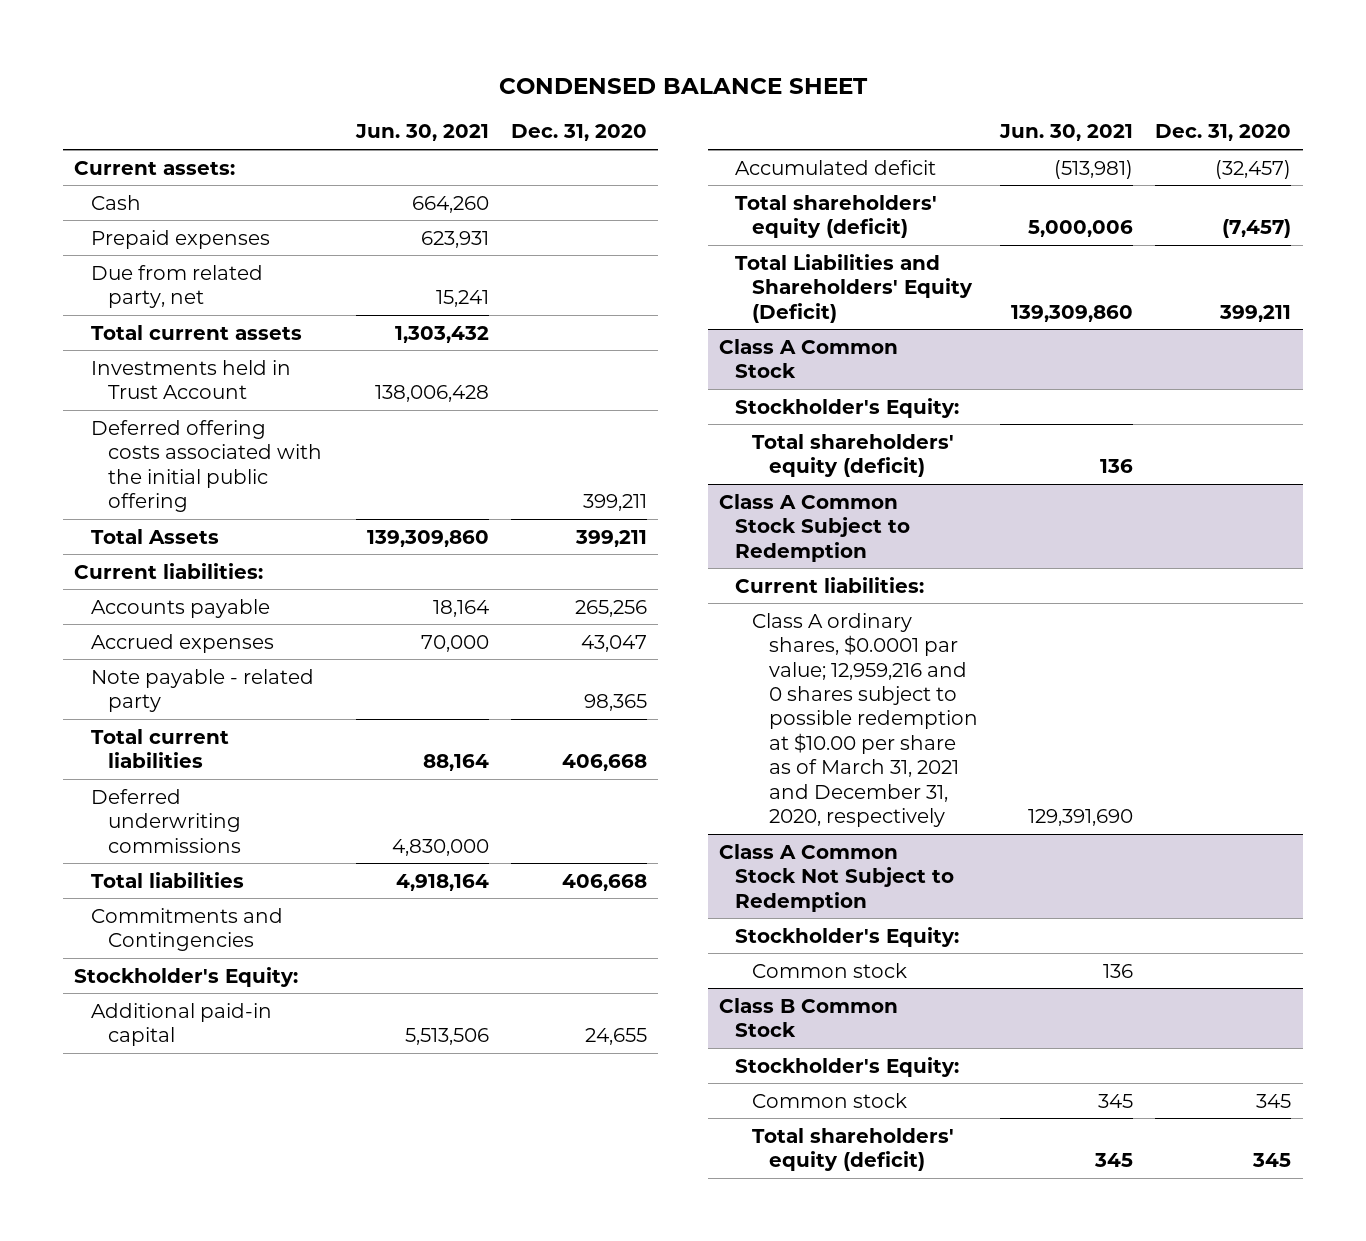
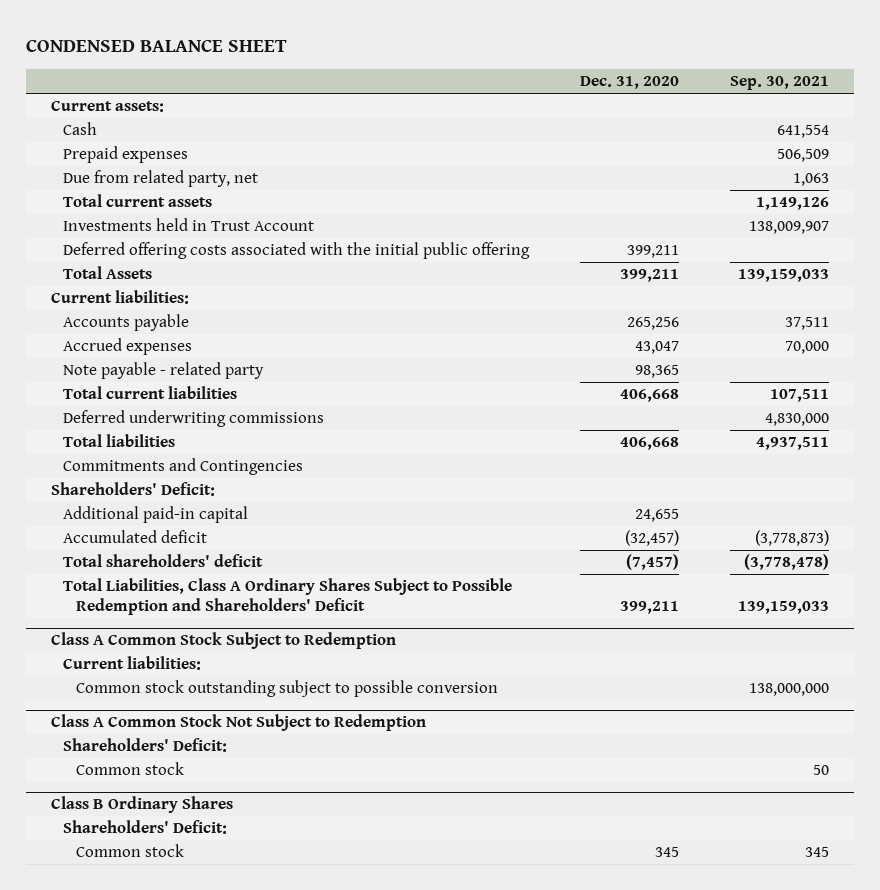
[354,124,489,142] Jun. 30, 2021 -> none
none -> [729,76,829,91] Sep. 30, 2021
[74,966,299,987] Stockholder's Equity: -> [50,482,215,497] Shareholders' Deficit:
[718,338,898,379] Class A Common Stock -> none
[735,397,960,418] Stockholder's Equity: -> none
[752,433,955,478] Total shareholders' equity (deficit) -> none
[735,194,938,239] Total shareholders' equity (deficit) -> [63,554,264,568] Total shareholders' deficit
[735,253,974,323] Total Liabilities and Shareholders' Equity (Deficit) -> [63,578,513,616] Total Liabilities, Class A Ordinary Shares Subject to Possible Redemption and Shareholders' Deficit
[752,612,978,828] Class A ordinary shares, $0.0001 par value; 12,959,216 and 0 shares subject to possible redemption at $10.00 per share as of March 31, 2021 and December 31, 2020, respectively -> [75,680,498,698] Common stock outstanding subject to possible conversion
[735,926,960,947] Stockholder's Equity: -> [63,738,228,753] Shareholders' Deficit:
[718,997,898,1038] Class B Common Stock -> [50,796,233,814] Class B Ordinary Shares
[735,1056,960,1077] Stockholder's Equity: -> [63,820,228,835] Shareholders' Deficit:
[752,1127,955,1172] Total shareholders' equity (deficit) -> none

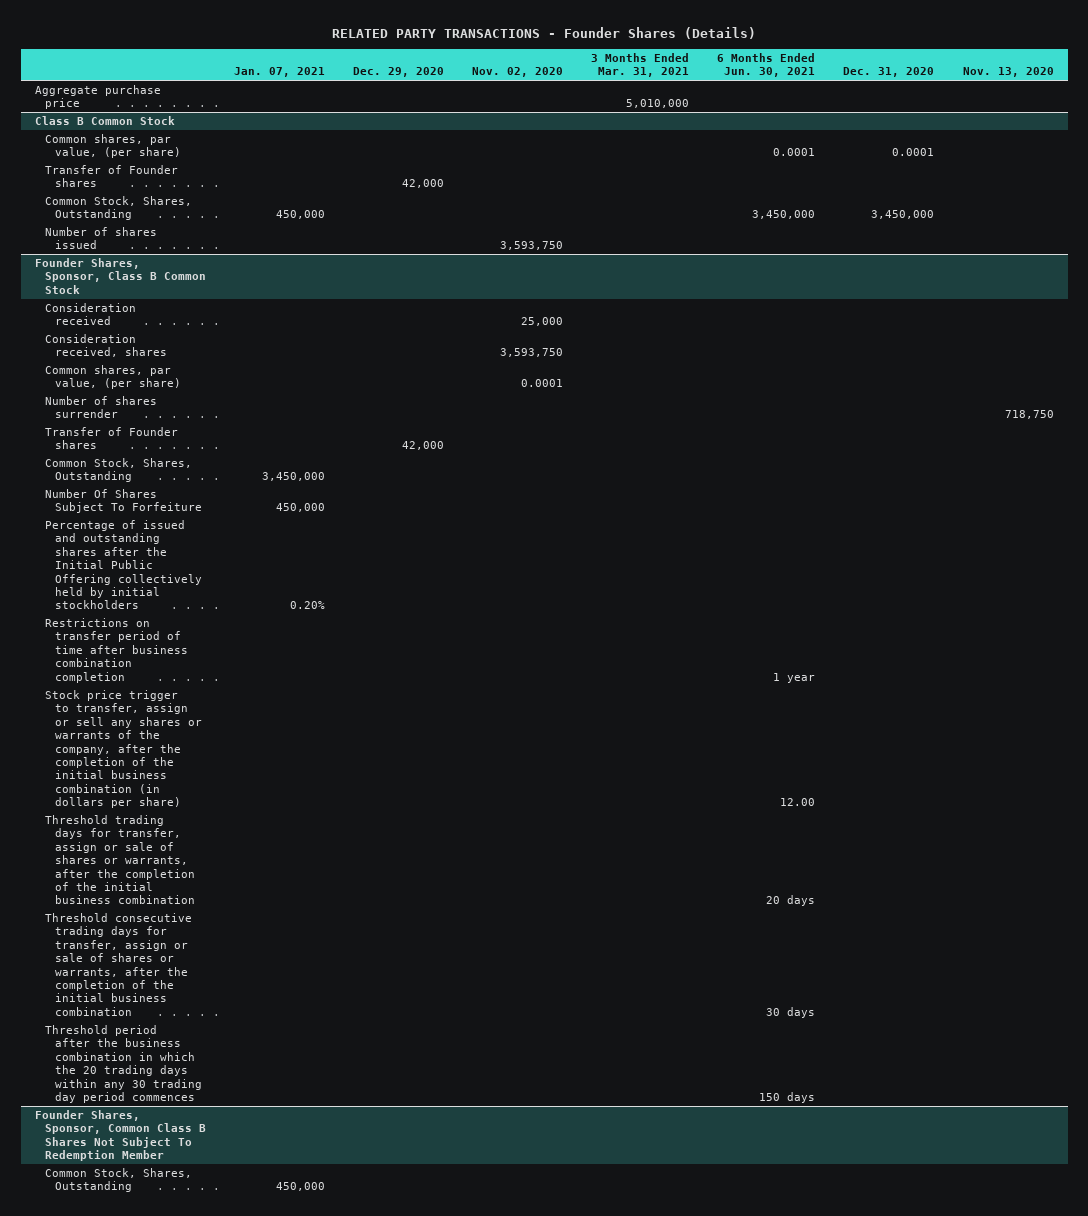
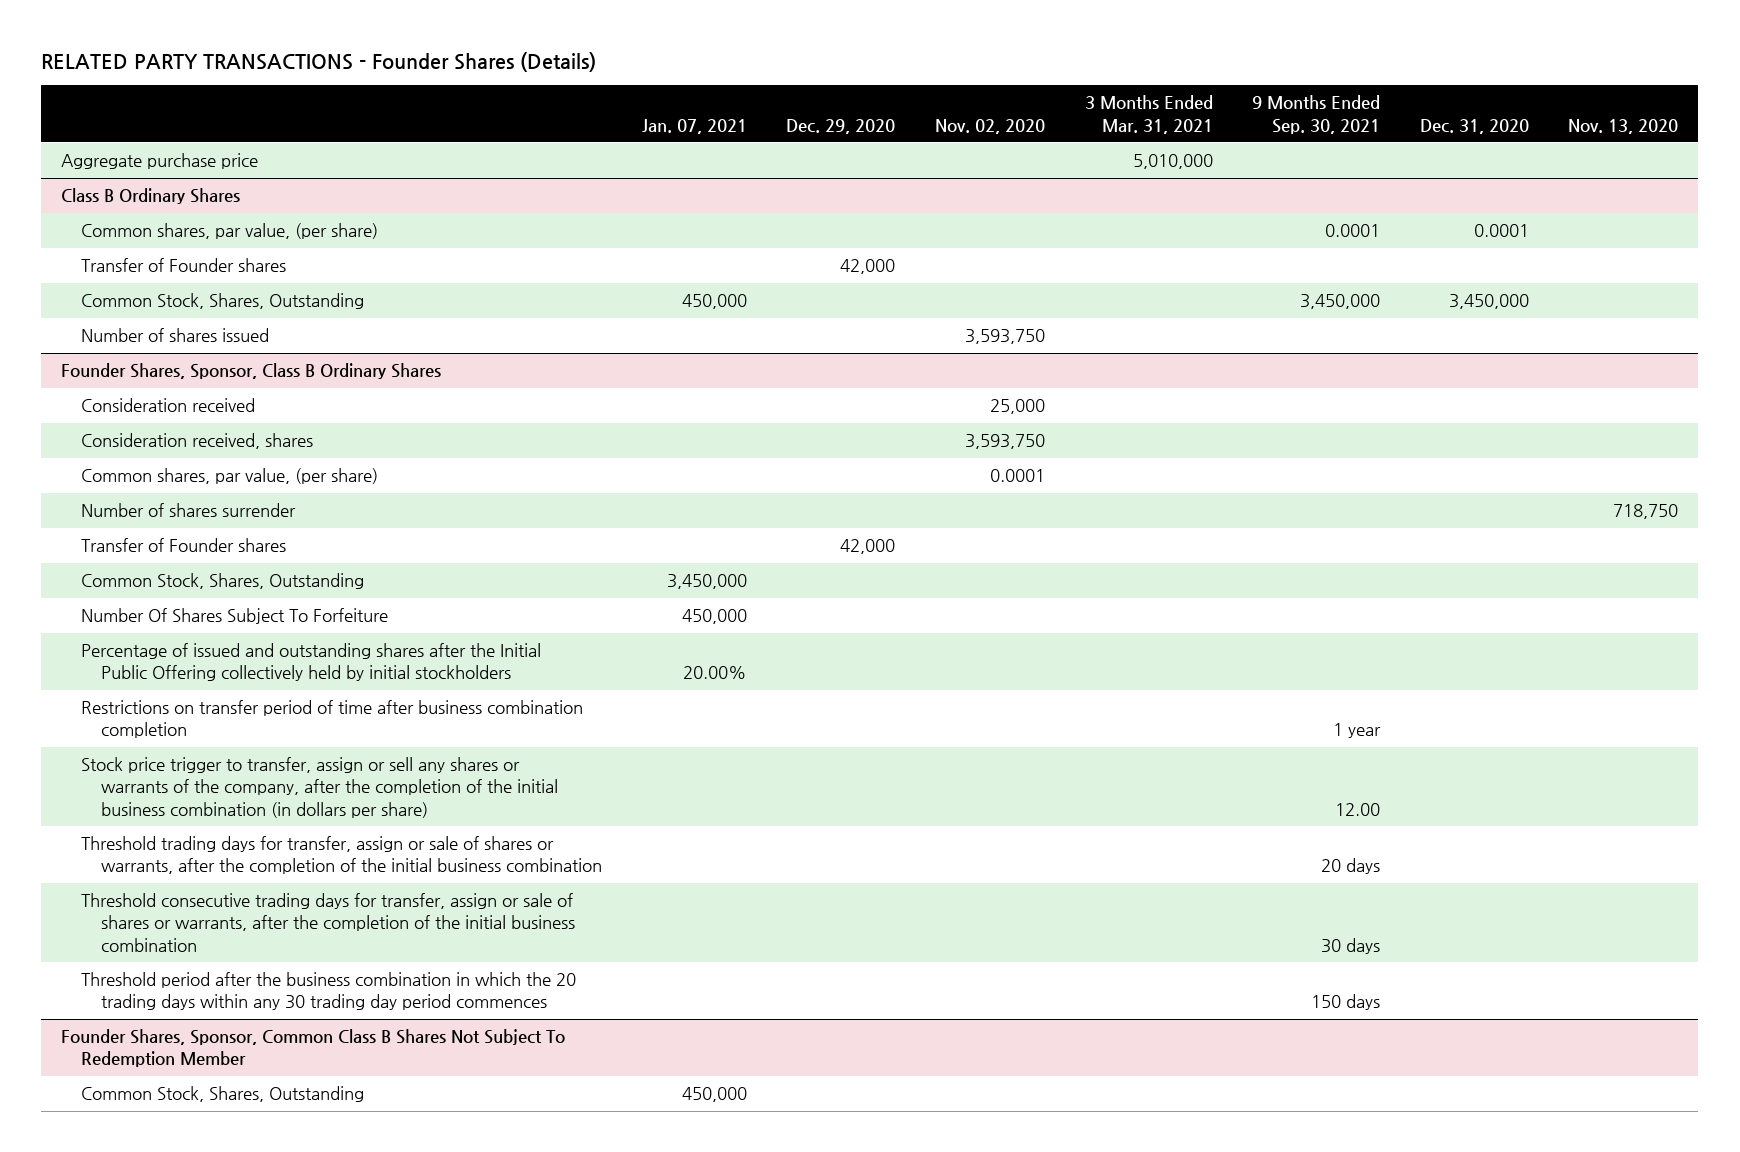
[717,52,816,78] 6 Months Ended Jun. 30, 2021 -> none
none -> [1252,95,1381,134] 9 Months Ended Sep. 30, 2021
[34,115,175,125] Class B Common Stock -> [61,188,241,205] Class B Ordinary Shares
[34,257,207,294] Founder Shares, Sponsor, Class B Common Stock -> [61,363,442,380] Founder Shares, Sponsor, Class B Ordinary Shares
[290,601,326,610] 0.20% -> [682,666,747,680] 20.00%

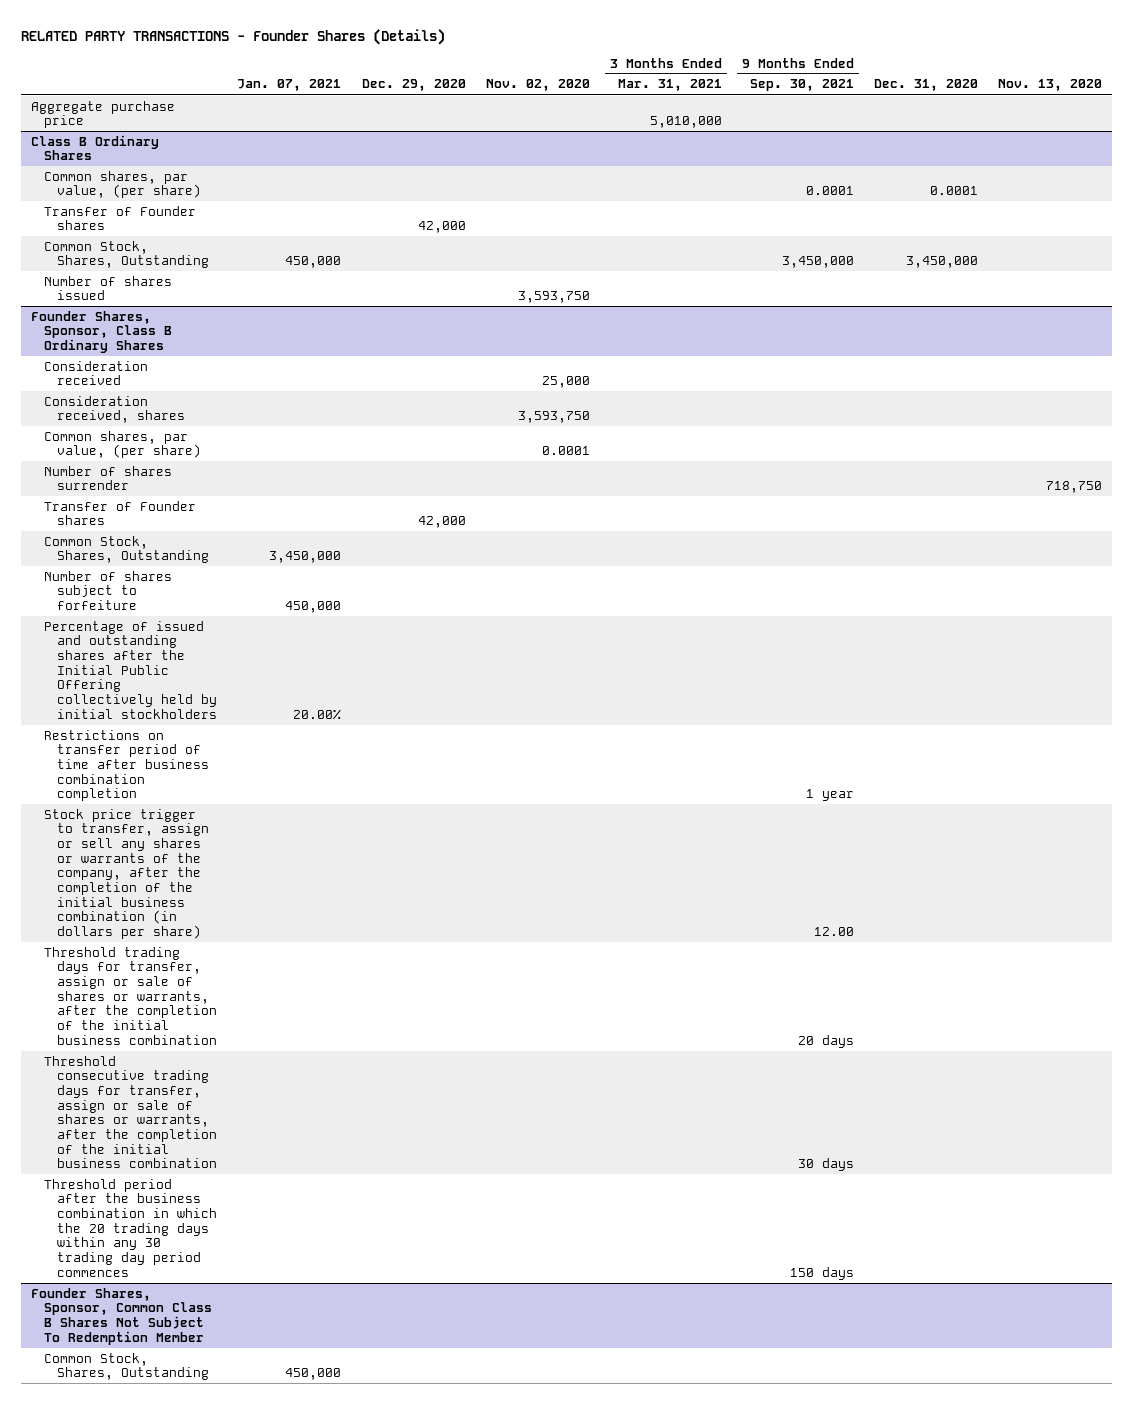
[81,608,389,625] Number Of Shares Subject To Forfeiture -> [44,570,173,611] Number of shares subject to forfeiture

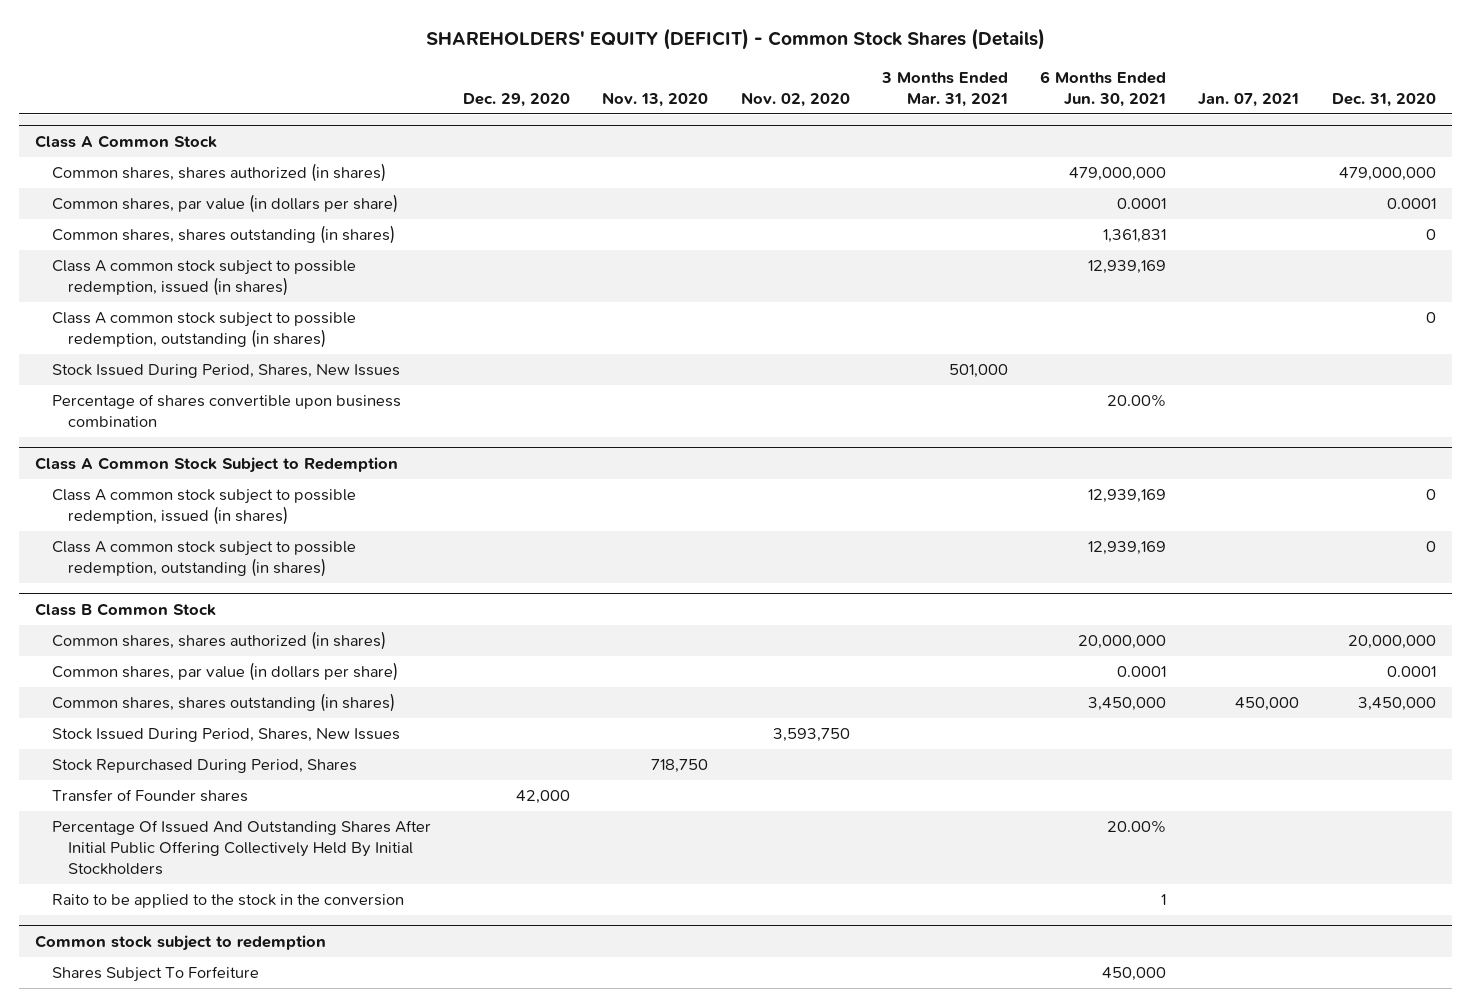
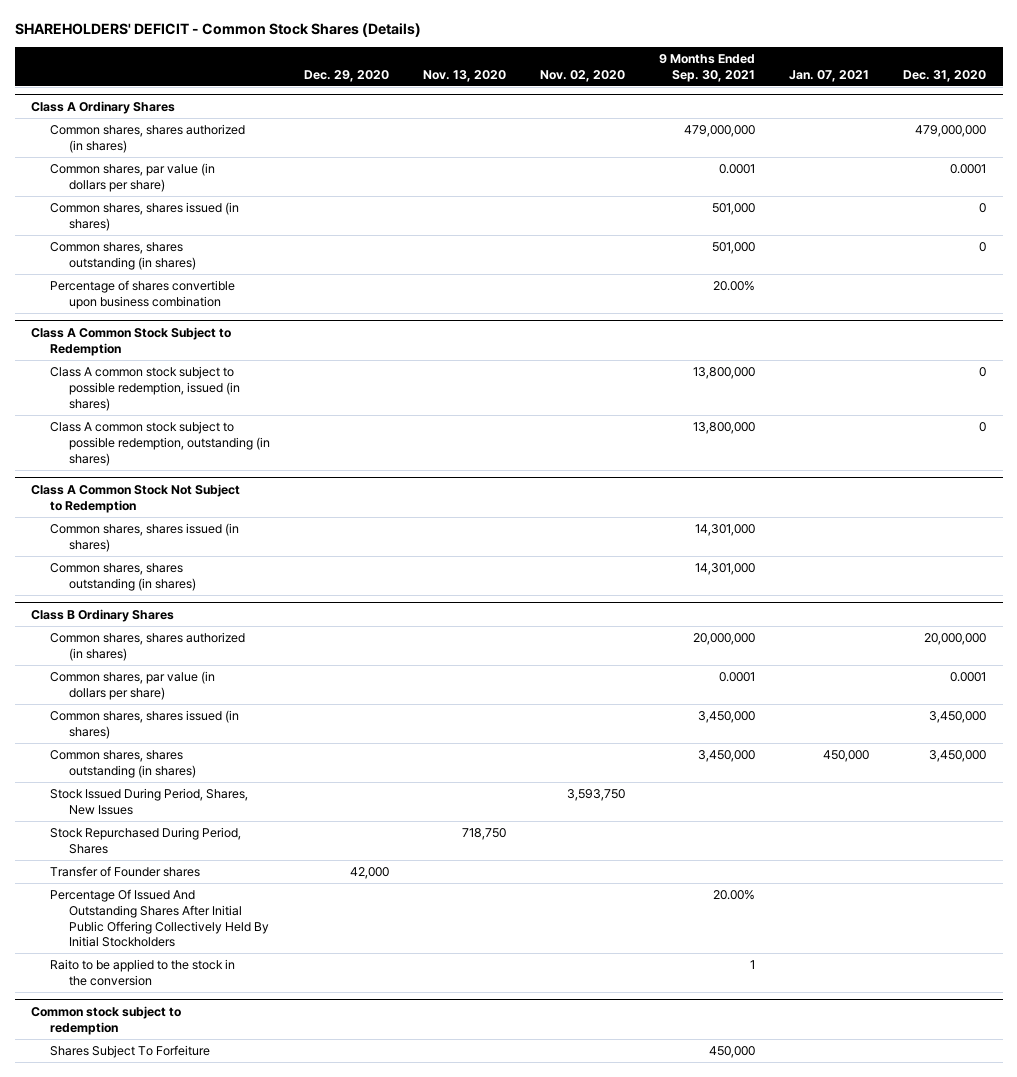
[425,28,1045,51] SHAREHOLDERS' EQUITY (DEFICIT) - Common Stock Shares (Details) -> [14,23,421,38] SHAREHOLDERS' DEFICIT - Common Stock Shares (Details)
[880,71,1008,107] 3 Months Ended Mar. 31, 2021 -> none
[1040,70,1167,107] 6 Months Ended Jun. 30, 2021 -> none
none -> [658,53,755,82] 9 Months Ended Sep. 30, 2021
[35,134,218,148] Class A Common Stock -> [31,100,176,114] Class A Ordinary Shares
none -> [50,201,240,231] Common shares, shares issued (in shares)
[51,260,356,297] Class A common stock subject to possible redemption, issued (in shares) -> none
[51,312,356,349] Class A common stock subject to possible redemption, outstanding (in shares) -> none
[51,364,400,379] Stock Issued During Period, Shares, New Issues -> none
none -> [31,483,241,513] Class A Common Stock Not Subject to Redemption
none -> [50,522,240,552] Common shares, shares issued (in shares)
none -> [50,562,197,591] Common shares, shares outstanding (in shares)
[35,602,217,616] Class B Common Stock -> [31,608,175,622] Class B Ordinary Shares
none -> [50,709,240,739] Common shares, shares issued (in shares)

